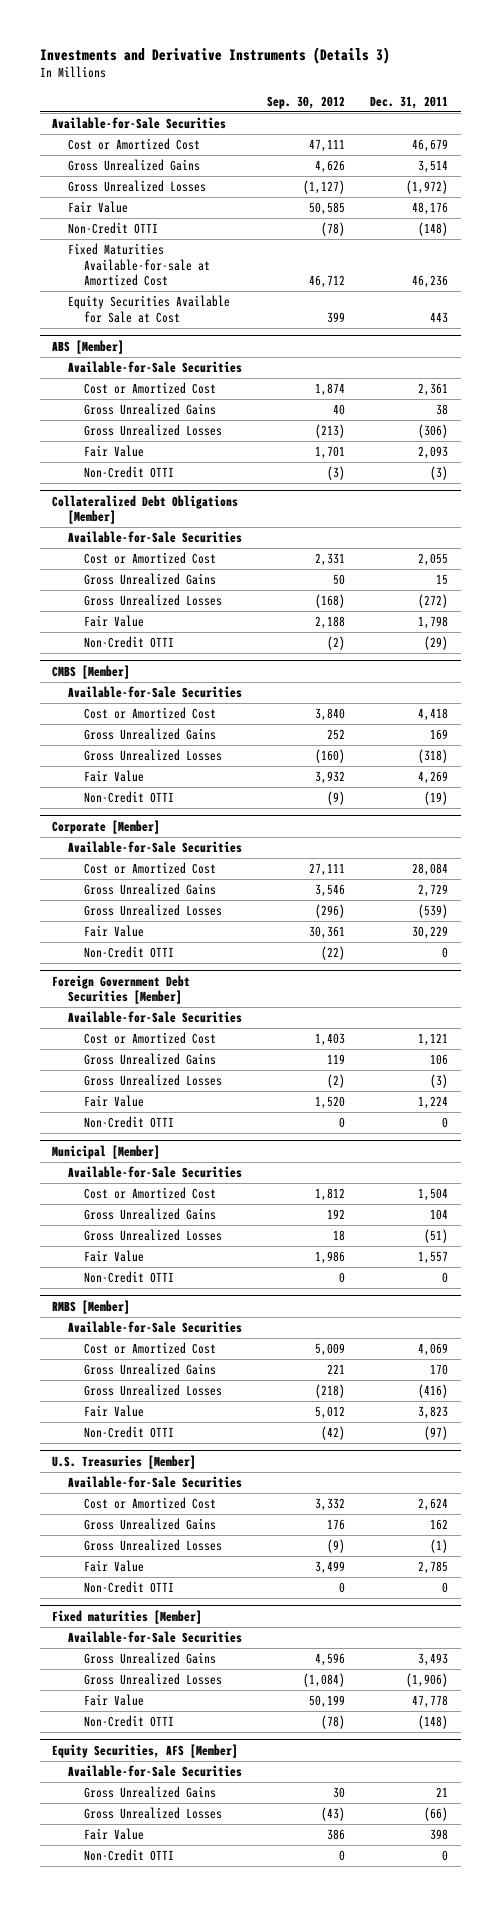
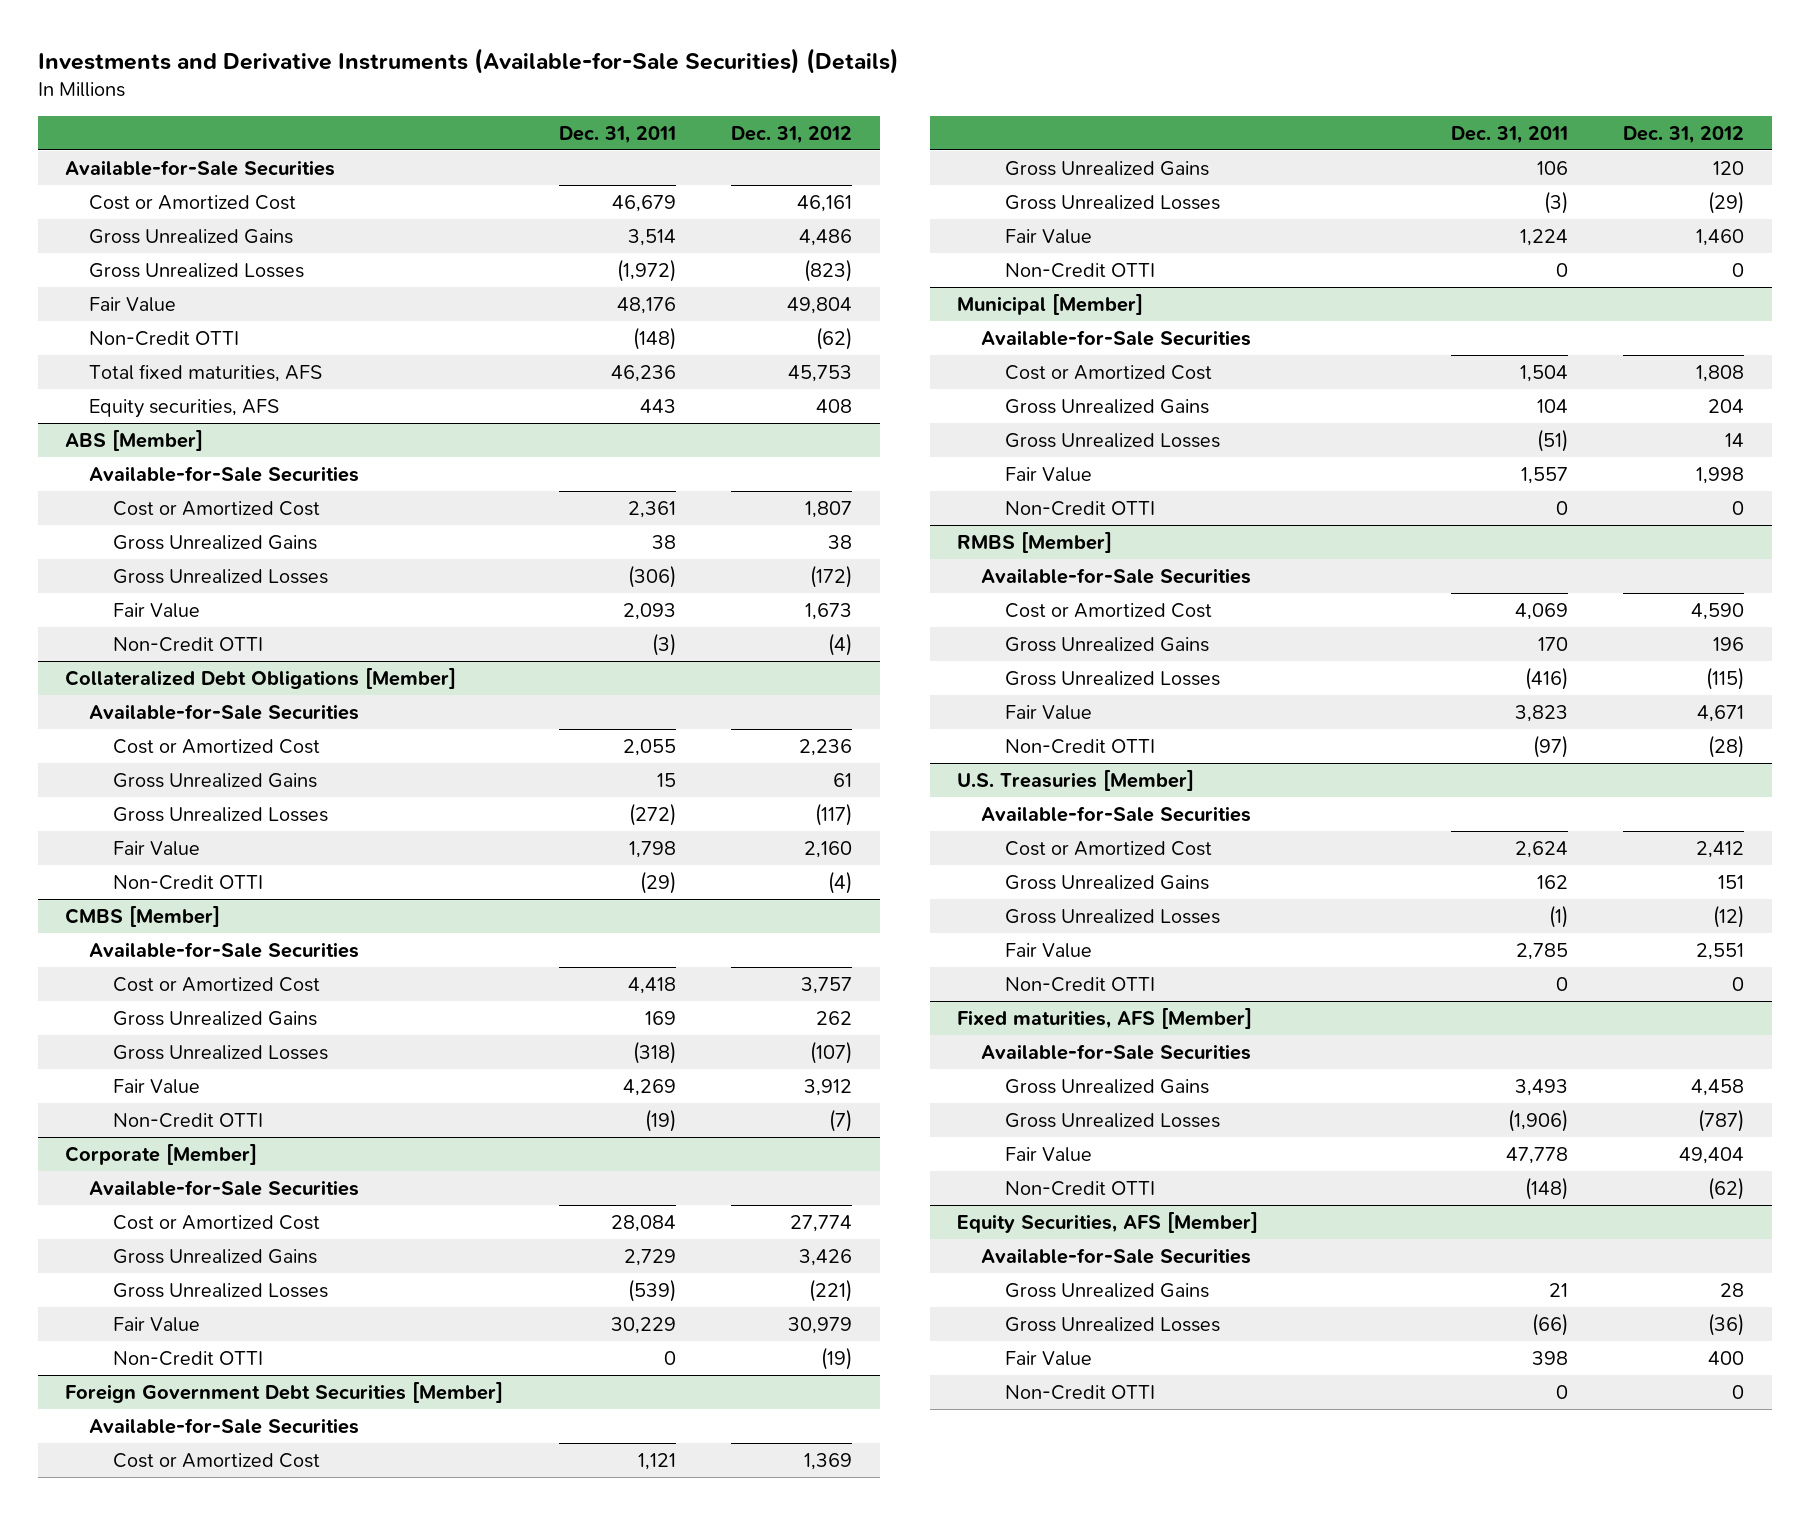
[39,46,390,64] Investments and Derivative Instruments (Details 3) -> [37,47,899,74] Investments and Derivative Instruments (Available-for-Sale Securities) (Details)
[267,95,346,109] Sep. 30, 2012 -> none
none -> [731,125,853,144] Dec. 31, 2012
[68,243,211,286] Fixed Maturities Available-for-sale at Amortized Cost -> [89,363,323,382] Total fixed maturities, AFS
[68,295,231,323] Equity Securities Available for Sale at Cost -> [89,398,280,418] Equity securities, AFS
[52,1609,203,1624] Fixed maturities [Member] -> [957,1007,1253,1029] Fixed maturities, AFS [Member]

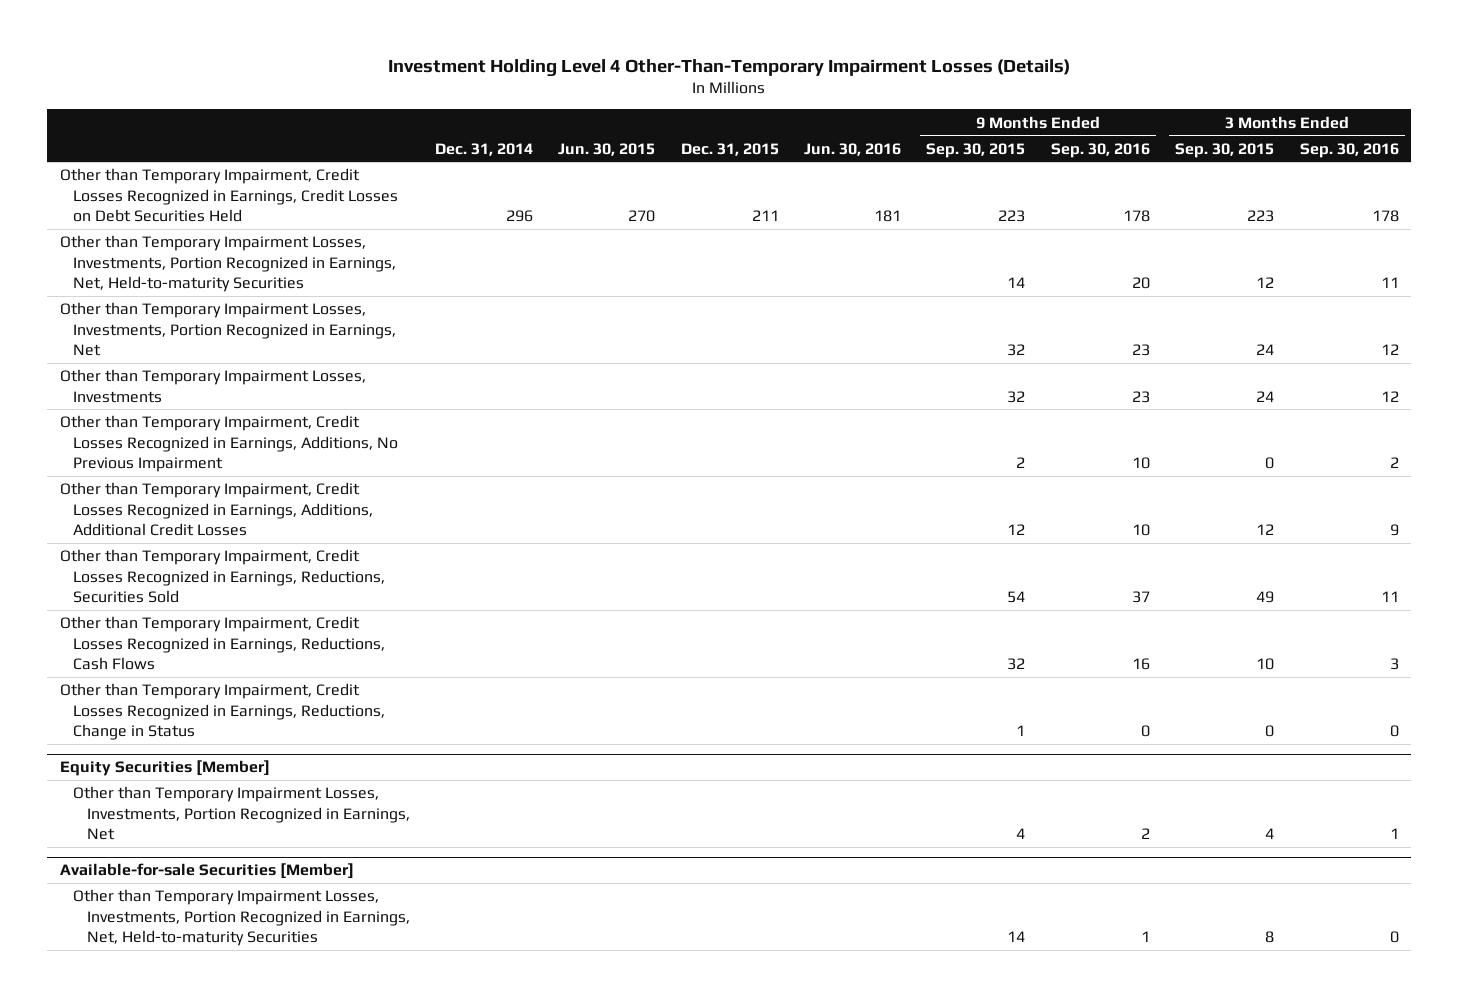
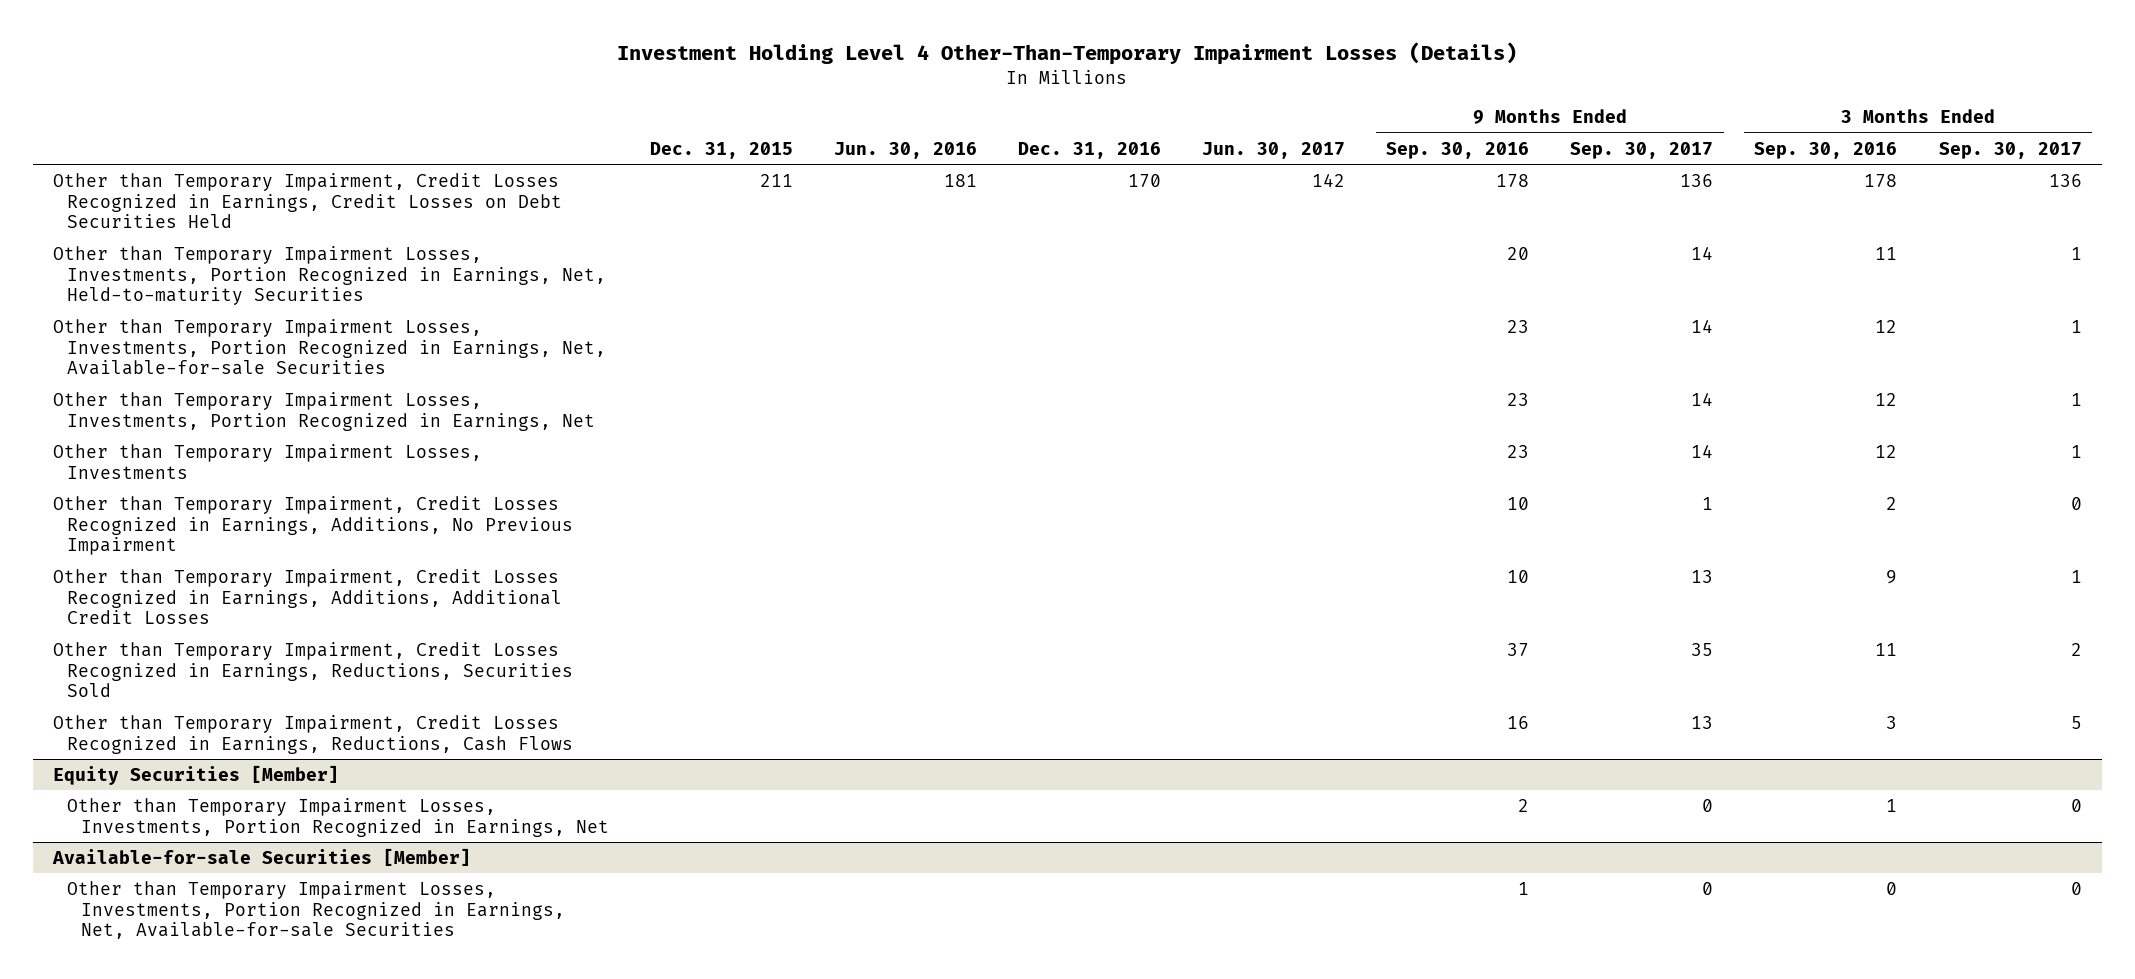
[434,142,533,156] Dec. 31, 2014 -> none
[558,142,656,156] Jun. 30, 2015 -> none
[926,142,1026,158] Sep. 30, 2015 -> none
[1175,142,1275,158] Sep. 30, 2015 -> none
none -> [1018,141,1162,159] Dec. 31, 2016
none -> [1202,141,1346,159] Jun. 30, 2017
none -> [1570,141,1714,159] Sep. 30, 2017
none -> [1938,141,2082,159] Sep. 30, 2017
none -> [53,318,607,376] Other than Temporary Impairment Losses, Investments, Portion Recognized in Earnings, Net, Available-for-sale Securities
[59,683,386,740] Other than Temporary Impairment, Credit Losses Recognized in Earnings, Reductions, Change in Status -> none
[73,889,410,946] Other than Temporary Impairment Losses, Investments, Portion Recognized in Earnings, Net, Held-to-maturity Securities -> [67,880,566,940] Other than Temporary Impairment Losses, Investments, Portion Recognized in Earnings, Net, Available-for-sale Securities

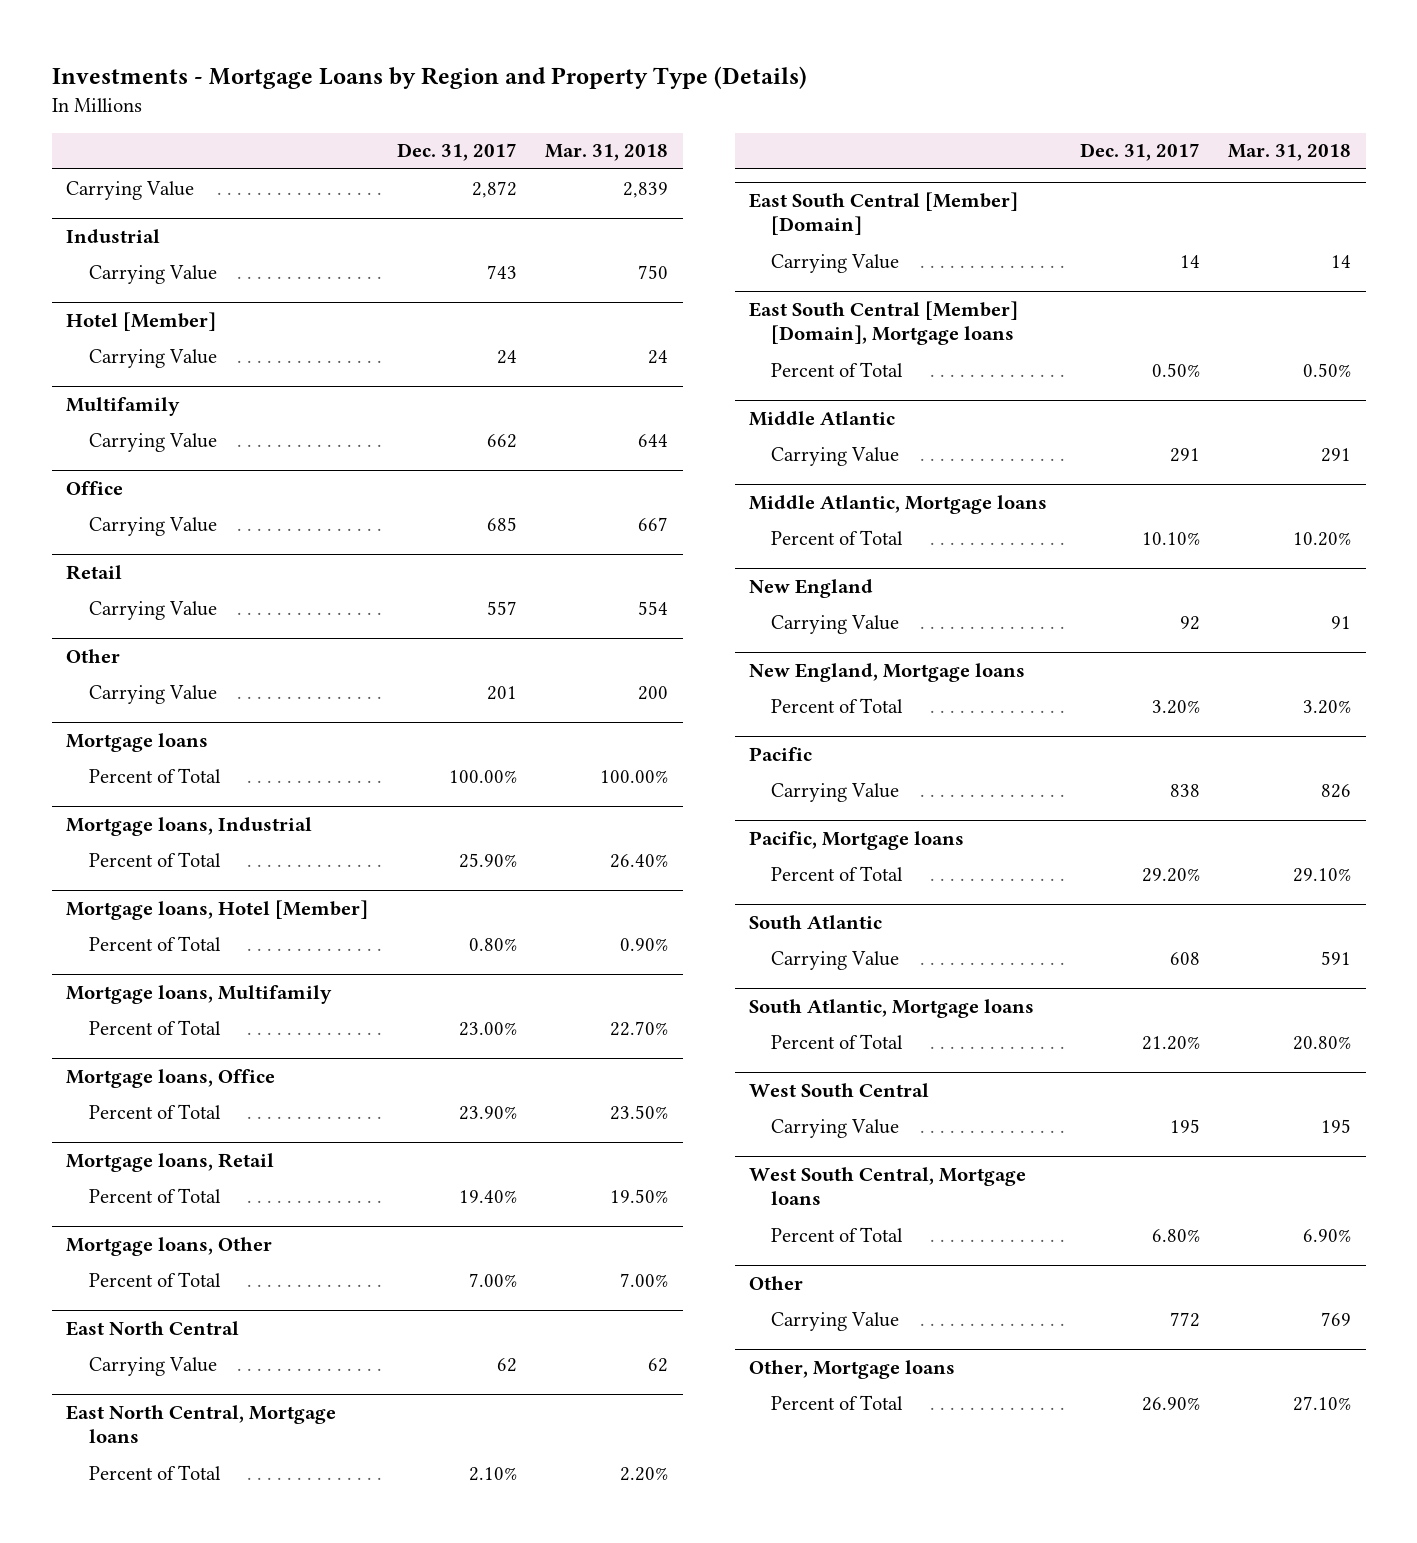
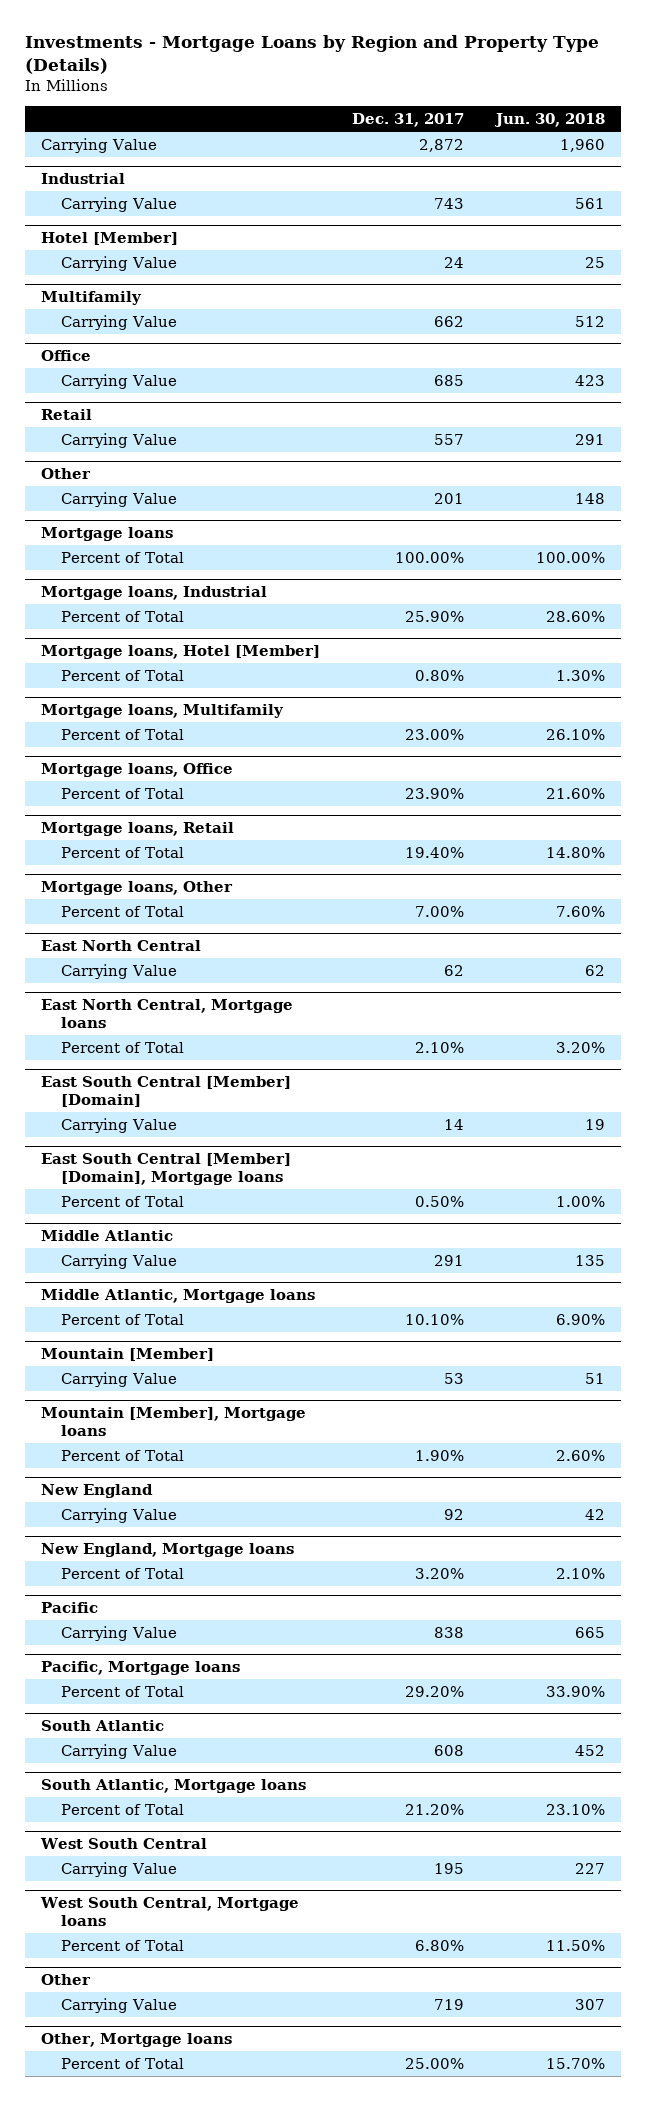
[545,144,669,162] Mar. 31, 2018 -> none
none -> [494,113,606,128] Jun. 30, 2018
none -> [41,1348,215,1362] Mountain [Member]
none -> [61,1372,178,1388] Carrying Value
none -> [41,1407,307,1437] Mountain [Member], Mortgage loans
none -> [61,1450,185,1462] Percent of Total
[1169,1311,1200,1327] 772 -> [434,1999,465,2011] 719
[1141,1396,1200,1411] 26.90% -> [405,2058,465,2070] 25.00%

